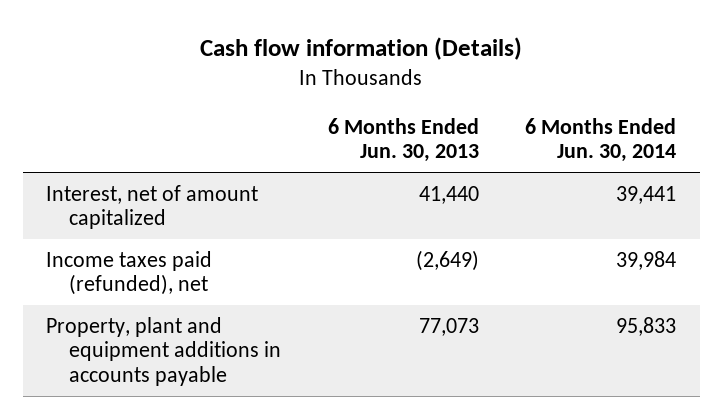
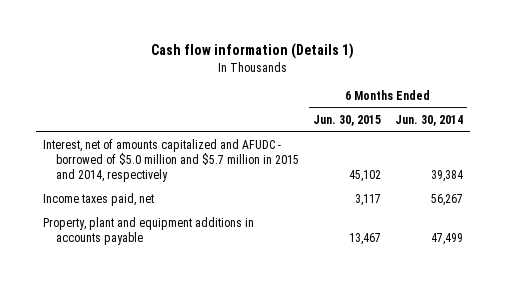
[200,37,523,61] Cash flow information (Details) -> [151,43,355,60] Cash flow information (Details 1)
[327,117,479,163] 6 Months Ended Jun. 30, 2013 -> none
none -> [312,115,381,127] Jun. 30, 2015
[46,184,259,230] Interest, net of amount capitalized -> [43,139,299,183] Interest, net of amounts capitalized and AFUDC - borrowed of $5.0 million and $5.7 million in 2015 and 2014, respectively
[616,185,677,204] 39,441 -> [431,170,464,183] 39,384
[46,250,213,296] Income taxes paid (refunded), net -> [43,193,155,207] Income taxes paid, net
[616,250,677,270] 39,984 -> [431,194,464,207] 56,267
[616,316,677,336] 95,833 -> [431,233,464,246] 47,499

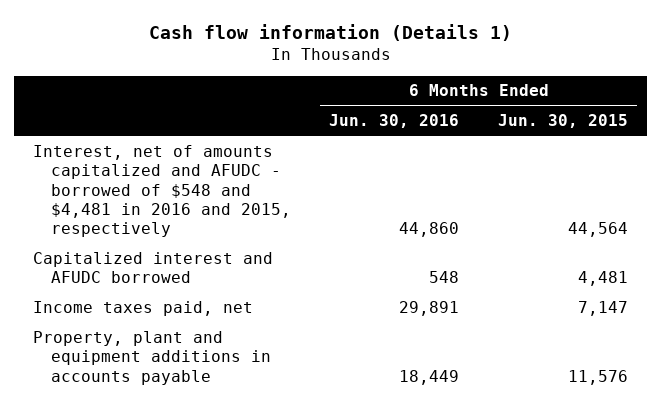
[395,115,464,127] Jun. 30, 2014 -> none
none -> [329,114,460,129] Jun. 30, 2016
[43,139,299,183] Interest, net of amounts capitalized and AFUDC - borrowed of $5.0 million and $5.7 million in 2015 and 2014, respectively -> [33,144,291,238] Interest, net of amounts capitalized and AFUDC - borrowed of $548 and $4,481 in 2016 and 2015, respectively
[348,170,381,183] 45,102 -> [567,222,628,238] 44,564
none -> [33,251,274,284] Capitalized interest and AFUDC borrowed
[354,194,381,207] 3,117 -> [577,300,628,316] 7,147
[348,233,381,246] 13,467 -> [567,369,628,385] 11,576

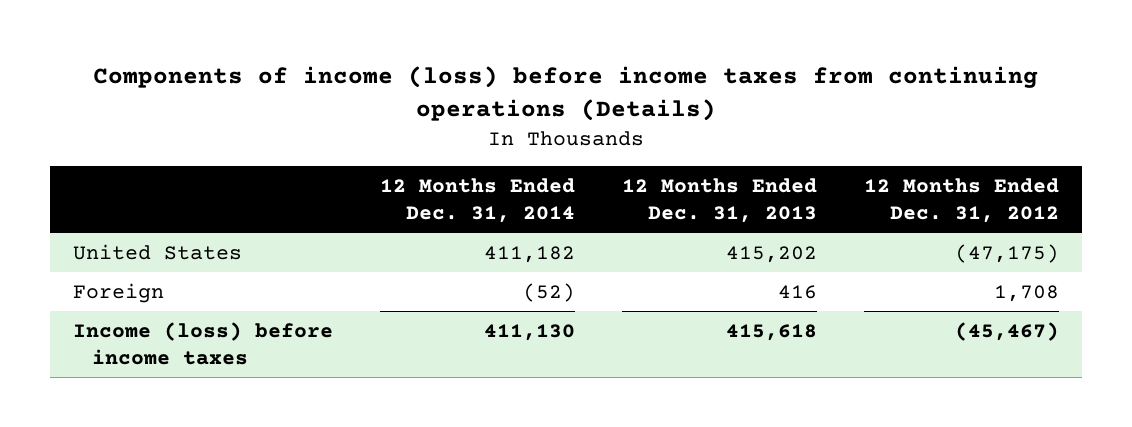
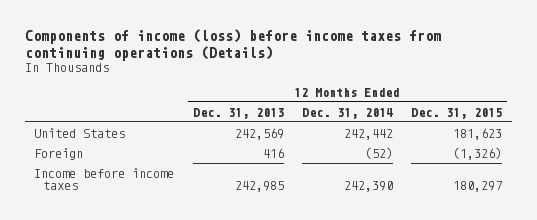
[863,178,1059,223] 12 Months Ended Dec. 31, 2012 -> none
none -> [411,107,503,119] Dec. 31, 2015
[484,245,576,263] 411,182 -> [343,128,393,140] 242,442
[725,245,817,263] 415,202 -> [234,127,284,140] 242,569
[73,321,334,365] Income (loss) before income taxes -> [34,167,175,191] Income before income taxes
[484,323,576,341] 411,130 -> [343,181,393,193] 242,390
[725,323,817,341] 415,618 -> [234,181,284,193] 242,985

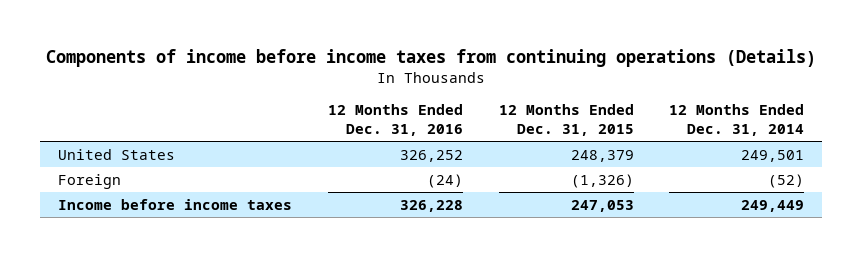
[25,29,442,61] Components of income (loss) before income taxes from continuing operations (Details) -> [46,49,817,68] Components of income before income taxes from continuing operations (Details)
[192,107,284,119] Dec. 31, 2013 -> none
none -> [327,104,463,136] 12 Months Ended Dec. 31, 2016
[343,128,393,140] 242,442 -> [741,149,805,162] 249,501
[453,127,503,140] 181,623 -> [570,149,634,162] 248,379
[343,181,393,193] 242,390 -> [741,199,805,212] 249,449
[453,181,503,193] 180,297 -> [570,199,634,212] 247,053

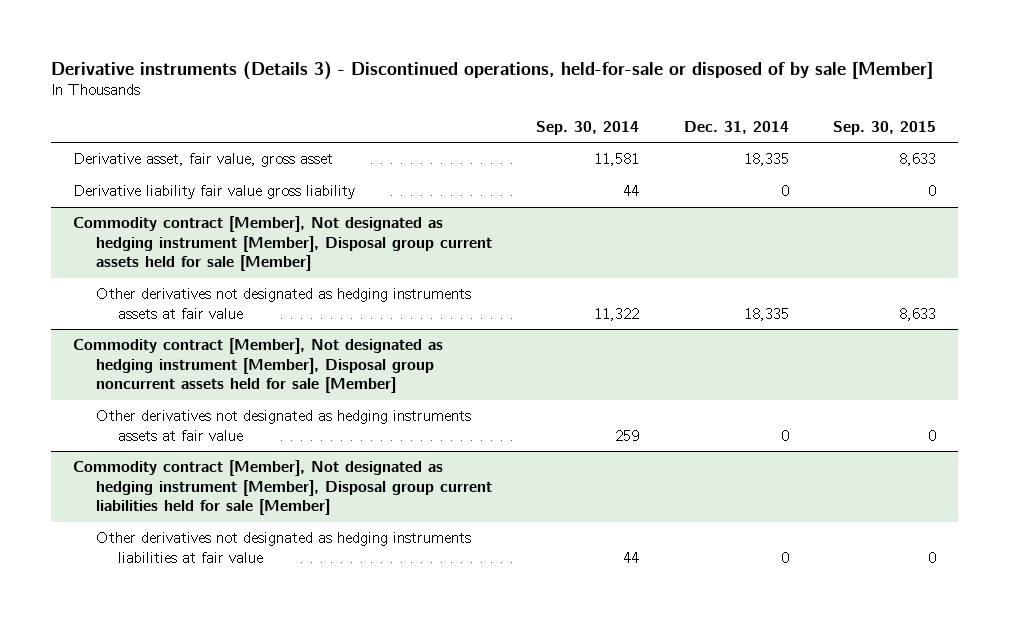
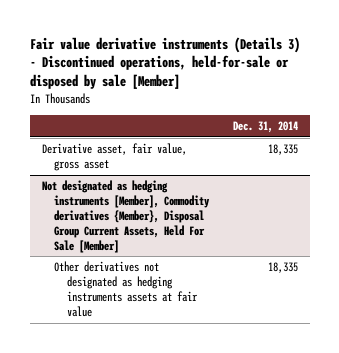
[50,60,933,80] Derivative instruments (Details 3) - Discontinued operations, held-for-sale or disposed of by sale [Member] -> [29,36,300,90] Fair value derivative instruments (Details 3) - Discontinued operations, held-for-sale or disposed by sale [Member]
[536,120,640,135] Sep. 30, 2014 -> none
[833,120,937,135] Sep. 30, 2015 -> none
[73,185,356,200] Derivative liability fair value gross liability -> none
[73,216,492,272] Commodity contract [Member], Not designated as hedging instrument [Member], Disposal group current assets held for sale [Member] -> [41,180,211,253] Not designated as hedging instruments [Member], Commodity derivatives {Member}, Disposal Group Current Assets, Held For Sale [Member]
[73,338,444,394] Commodity contract [Member], Not designated as hedging instrument [Member], Disposal group noncurrent assets held for sale [Member] -> none
[95,410,471,441] Other derivatives not designated as hedging instruments assets at fair value -> none
[73,460,492,516] Commodity contract [Member], Not designated as hedging instrument [Member], Disposal group current liabilities held for sale [Member] -> none
[95,532,471,563] Other derivatives not designated as hedging instruments liabilities at fair value -> none

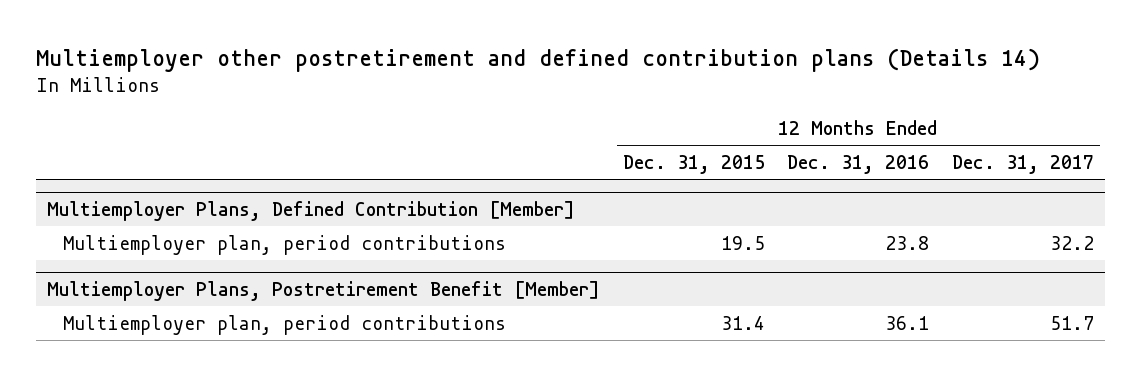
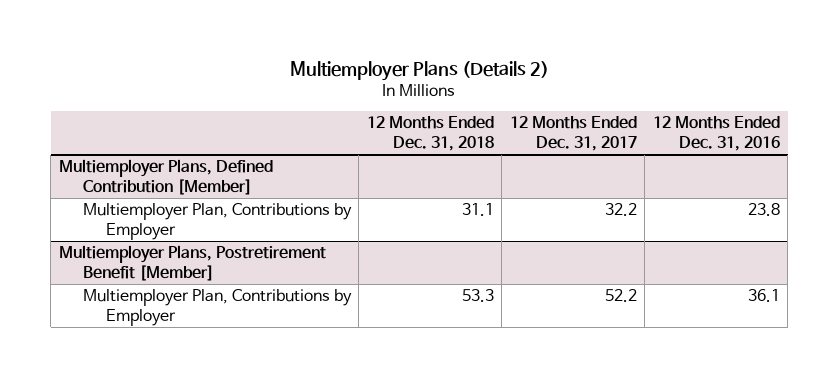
[35,47,1040,72] Multiemployer other postretirement and defined contribution plans (Details 14) -> [290,60,550,81] Multiemployer Plans (Details 2)
[622,155,765,175] Dec. 31, 2015 -> none
none -> [366,116,494,152] 12 Months Ended Dec. 31, 2018
[63,234,507,255] Multiemployer plan, period contributions -> [82,203,352,240] Multiemployer Plan, Contributions by Employer
[63,314,507,335] Multiemployer plan, period contributions -> [82,289,352,326] Multiemployer Plan, Contributions by Employer
[1050,315,1095,330] 51.7 -> [604,289,637,303] 52.2

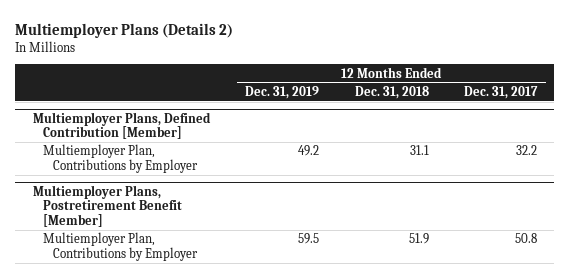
[652,116,780,152] 12 Months Ended Dec. 31, 2016 -> none
none -> [245,85,320,99] Dec. 31, 2019
[461,289,494,303] 53.3 -> [408,233,429,245] 51.9
[604,289,637,303] 52.2 -> [514,233,537,244] 50.8

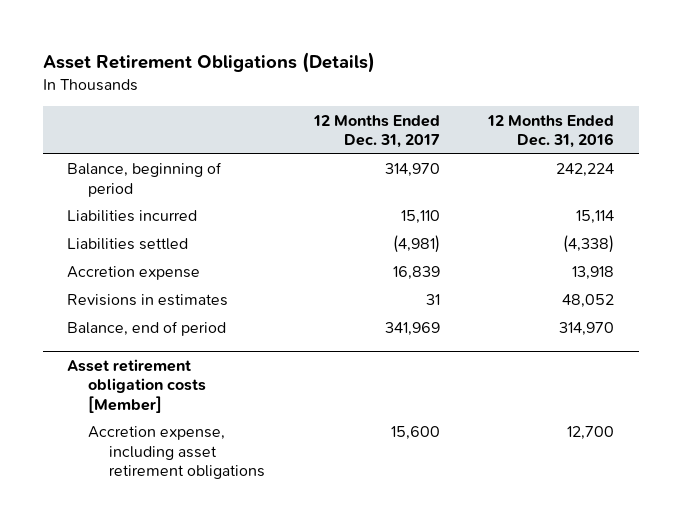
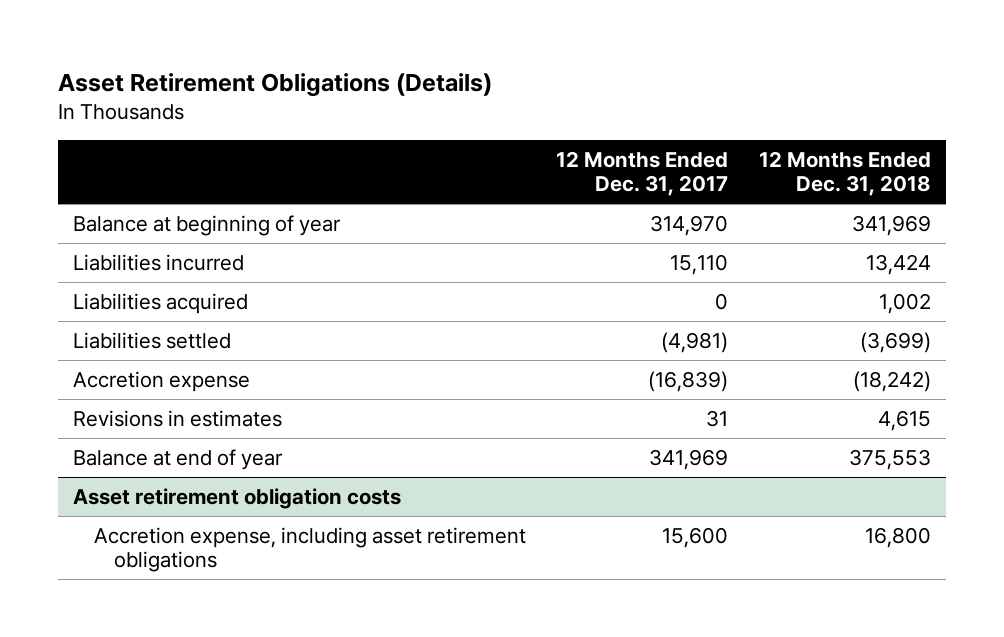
[487,114,615,149] 12 Months Ended Dec. 31, 2016 -> none
none -> [758,151,931,197] 12 Months Ended Dec. 31, 2018
[67,162,223,197] Balance, beginning of period -> [73,214,342,236] Balance at beginning of year
none -> [73,292,249,314] Liabilities acquired
[392,266,440,281] 16,839 -> [648,370,729,392] (16,839)
[67,321,227,337] Balance, end of period -> [73,448,284,470] Balance at end of year
[67,359,207,413] Asset retirement obligation costs [Member] -> [73,487,402,509] Asset retirement obligation costs

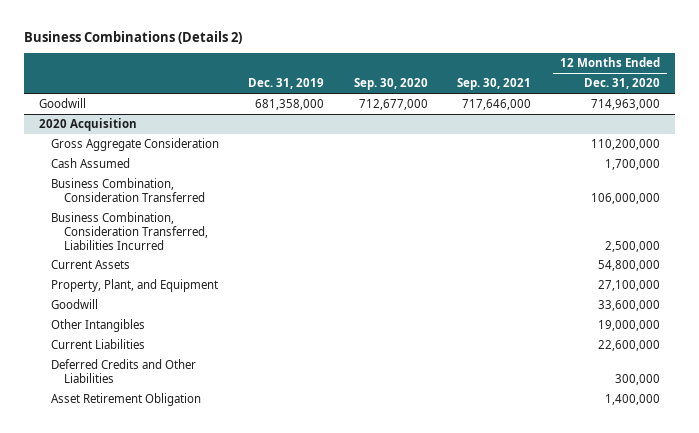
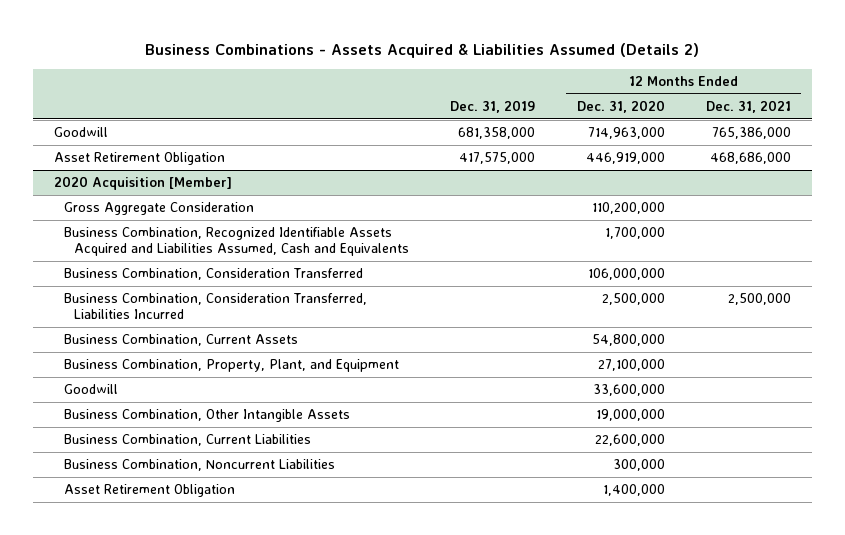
[24,30,243,44] Business Combinations (Details 2) -> [145,43,700,59] Business Combinations - Assets Acquired & Liabilities Assumed (Details 2)
[353,78,428,91] Sep. 30, 2020 -> none
[456,78,531,91] Sep. 30, 2021 -> none
none -> [705,100,791,114] Dec. 31, 2021
none -> [54,152,226,166] Asset Retirement Obligation
[38,118,137,132] 2020 Acquisition -> [54,176,233,191] 2020 Acquisition [Member]
[51,158,131,169] Cash Assumed -> [63,227,409,257] Business Combination, Recognized Identifiable Assets Acquired and Liabilities Assumed, Cash and Equivalents
[51,260,131,270] Current Assets -> [63,334,298,347] Business Combination, Current Assets
[51,279,219,293] Property, Plant, and Equipment -> [63,359,399,373] Business Combination, Property, Plant, and Equipment
[51,319,146,333] Other Intangibles -> [63,409,350,423] Business Combination, Other Intangible Assets
[51,339,146,350] Current Liabilities -> [63,434,311,447] Business Combination, Current Liabilities
[51,359,197,383] Deferred Credits and Other Liabilities -> [63,459,335,472] Business Combination, Noncurrent Liabilities

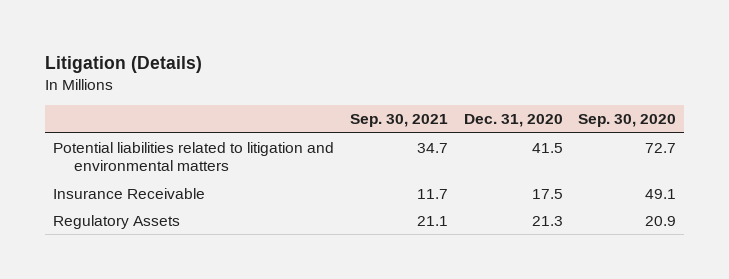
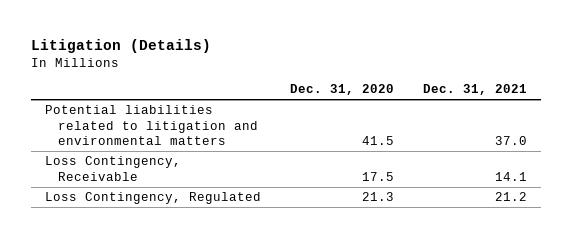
[349,114,448,128] Sep. 30, 2021 -> none
[578,114,677,128] Sep. 30, 2020 -> none
none -> [422,84,527,96] Dec. 31, 2021
[53,187,206,199] Insurance Receivable -> [45,156,182,181] Loss Contingency, Receivable
[53,214,181,229] Regulatory Assets -> [45,192,262,205] Loss Contingency, Regulated

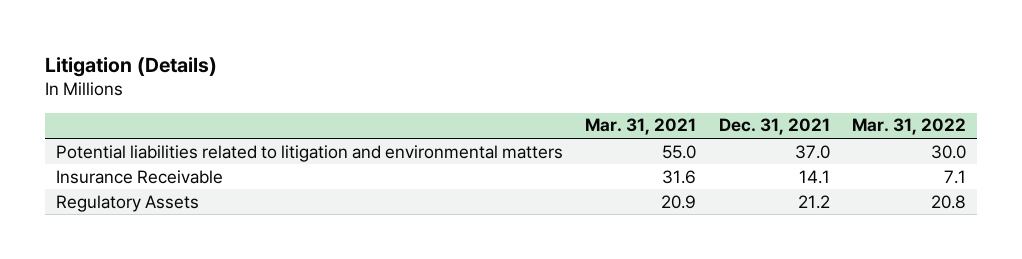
[289,84,394,96] Dec. 31, 2020 -> none
none -> [585,118,697,136] Mar. 31, 2021
none -> [851,118,966,136] Mar. 31, 2022
[45,156,182,181] Loss Contingency, Receivable -> [56,169,224,184] Insurance Receivable
[45,192,262,205] Loss Contingency, Regulated -> [56,194,200,212] Regulatory Assets

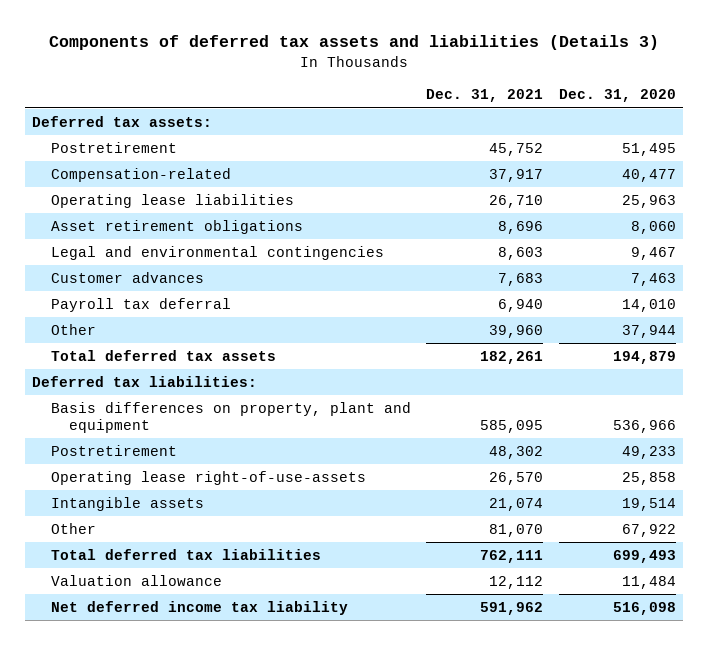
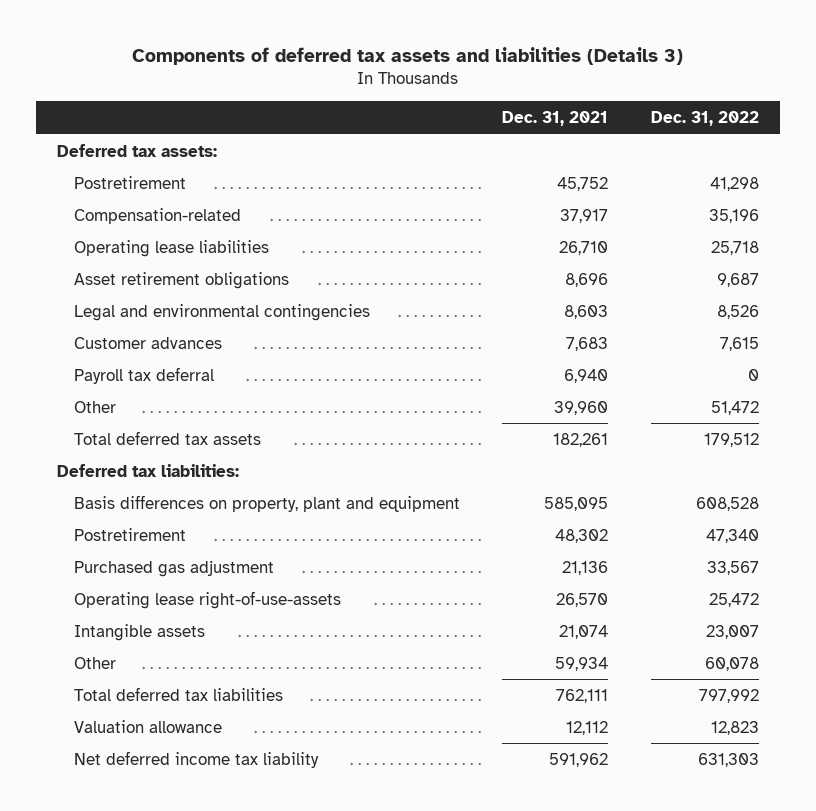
[558,89,676,103] Dec. 31, 2020 -> none
none -> [650,110,759,126] Dec. 31, 2022
none -> [73,559,274,577] Purchased gas adjustment
[489,523,544,537] 81,070 -> [555,656,609,671] 59,934

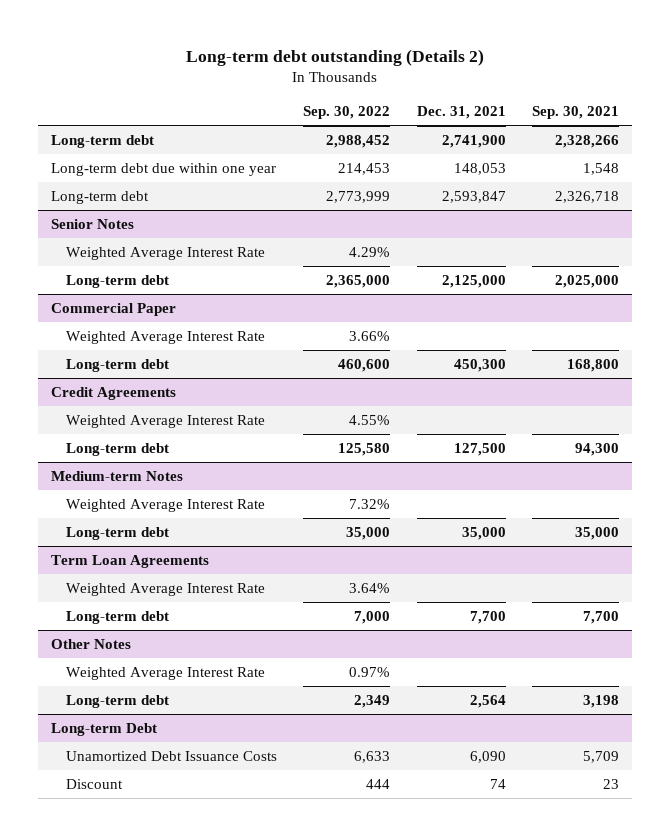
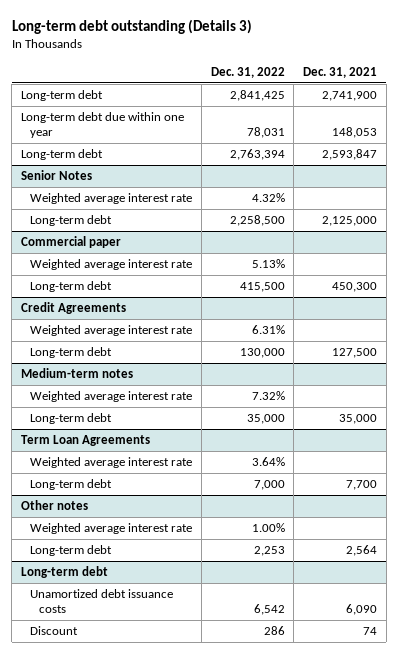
[186,48,485,66] Long-term debt outstanding (Details 2) -> [11,19,252,35] Long-term debt outstanding (Details 3)
[303,105,391,119] Sep. 30, 2022 -> none
[531,105,619,119] Sep. 30, 2021 -> none
none -> [210,66,285,78] Dec. 31, 2022
[66,246,266,260] Weighted Average Interest Rate -> [30,193,193,205] Weighted average interest rate
[51,302,177,316] Commercial Paper -> [21,236,122,249] Commercial paper
[66,330,266,344] Weighted Average Interest Rate -> [30,259,193,271] Weighted average interest rate
[66,414,266,428] Weighted Average Interest Rate -> [30,325,193,337] Weighted average interest rate
[51,470,184,481] Medium-term Notes -> [21,368,134,379] Medium-term notes
[66,498,266,512] Weighted Average Interest Rate -> [30,391,193,403] Weighted average interest rate
[66,582,266,596] Weighted Average Interest Rate -> [30,457,193,469] Weighted average interest rate
[51,638,132,649] Other Notes -> [21,500,89,511] Other notes
[66,666,266,680] Weighted Average Interest Rate -> [30,523,193,535] Weighted average interest rate
[51,722,158,736] Long-term Debt -> [21,566,109,579] Long-term debt
[66,750,278,761] Unamortized Debt Issuance Costs -> [30,589,174,614] Unamortized debt issuance costs

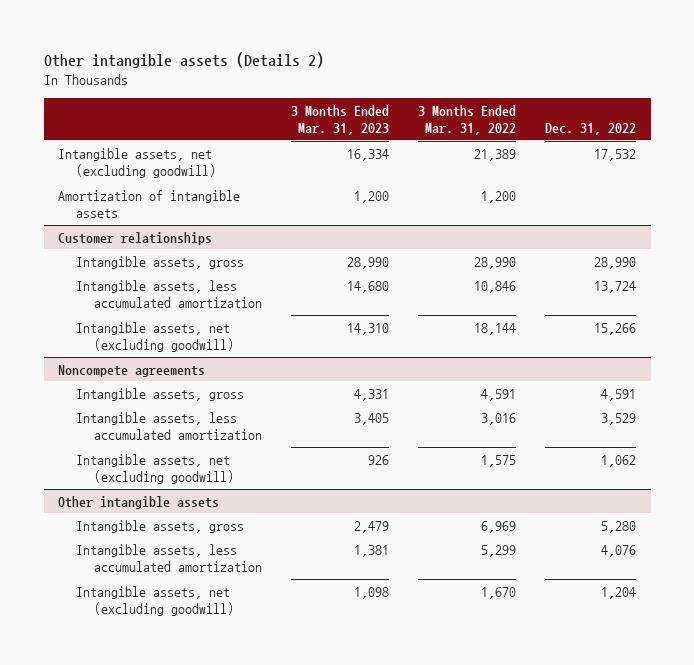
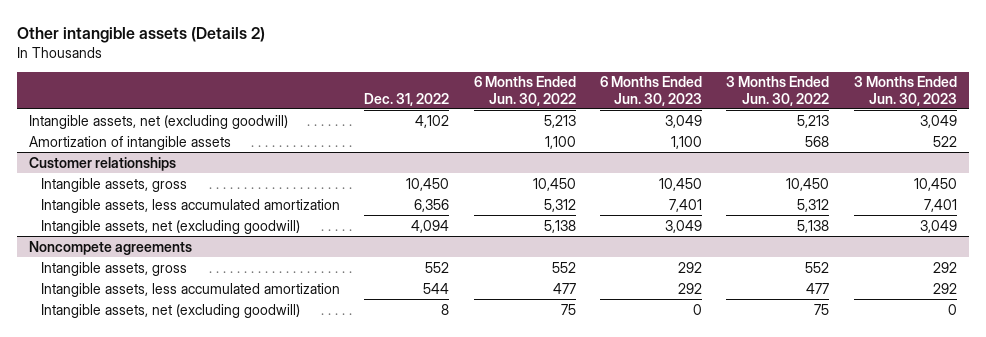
[291,104,390,136] 3 Months Ended Mar. 31, 2023 -> none
[418,104,517,136] 3 Months Ended Mar. 31, 2022 -> none
none -> [473,76,576,106] 6 Months Ended Jun. 30, 2022
none -> [600,76,703,106] 6 Months Ended Jun. 30, 2023
none -> [726,76,830,106] 3 Months Ended Jun. 30, 2022
none -> [853,76,957,106] 3 Months Ended Jun. 30, 2023
[594,148,637,161] 17,532 -> [415,114,450,128] 4,102
[594,256,637,269] 28,990 -> [406,177,450,191] 10,450
[594,280,637,293] 13,724 -> [414,198,450,212] 6,356
[594,322,637,335] 15,266 -> [411,219,450,233] 4,094
[58,495,220,509] Other intangible assets -> none
[76,519,245,533] Intangible assets, gross -> none
[76,543,263,572] Intangible assets, less accumulated amortization -> none
[76,585,235,616] Intangible assets, net (excluding goodwill) -> none
[601,388,637,401] 4,591 -> [425,261,450,273] 552
[601,412,637,425] 3,529 -> [423,282,450,294] 544
[601,454,637,467] 1,062 -> [441,303,450,315] 8

